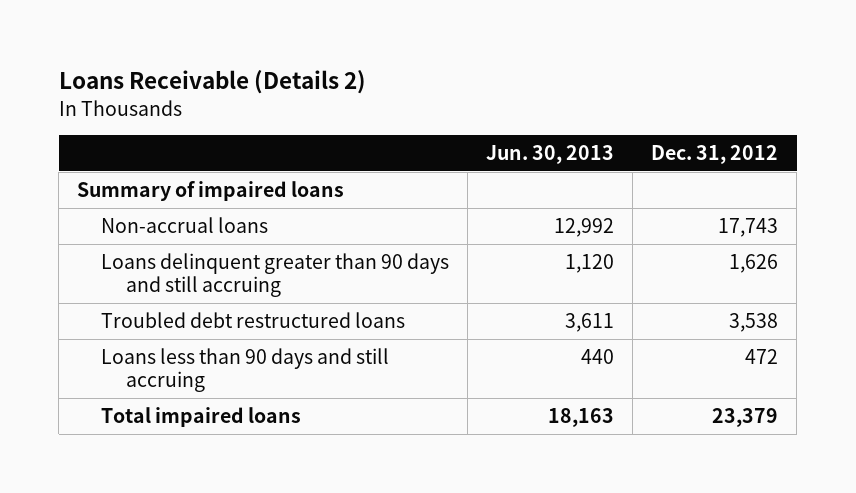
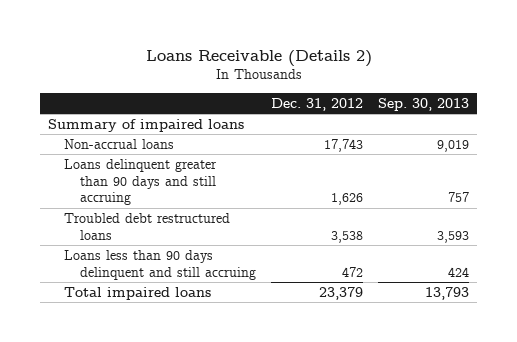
[486,145,615,165] Jun. 30, 2013 -> none
none -> [378,97,470,111] Sep. 30, 2013
[101,347,390,393] Loans less than 90 days and still accruing -> [63,249,257,280] Loans less than 90 days delinquent and still accruing

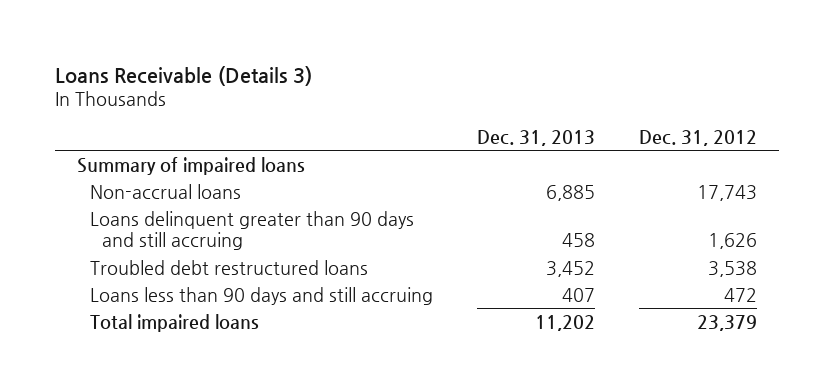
[145,50,372,68] Loans Receivable (Details 2) -> [54,65,312,86] Loans Receivable (Details 3)
[378,97,470,111] Sep. 30, 2013 -> none
none -> [476,129,595,146] Dec. 31, 2013
[63,249,257,280] Loans less than 90 days delinquent and still accruing -> [89,286,433,305] Loans less than 90 days and still accruing

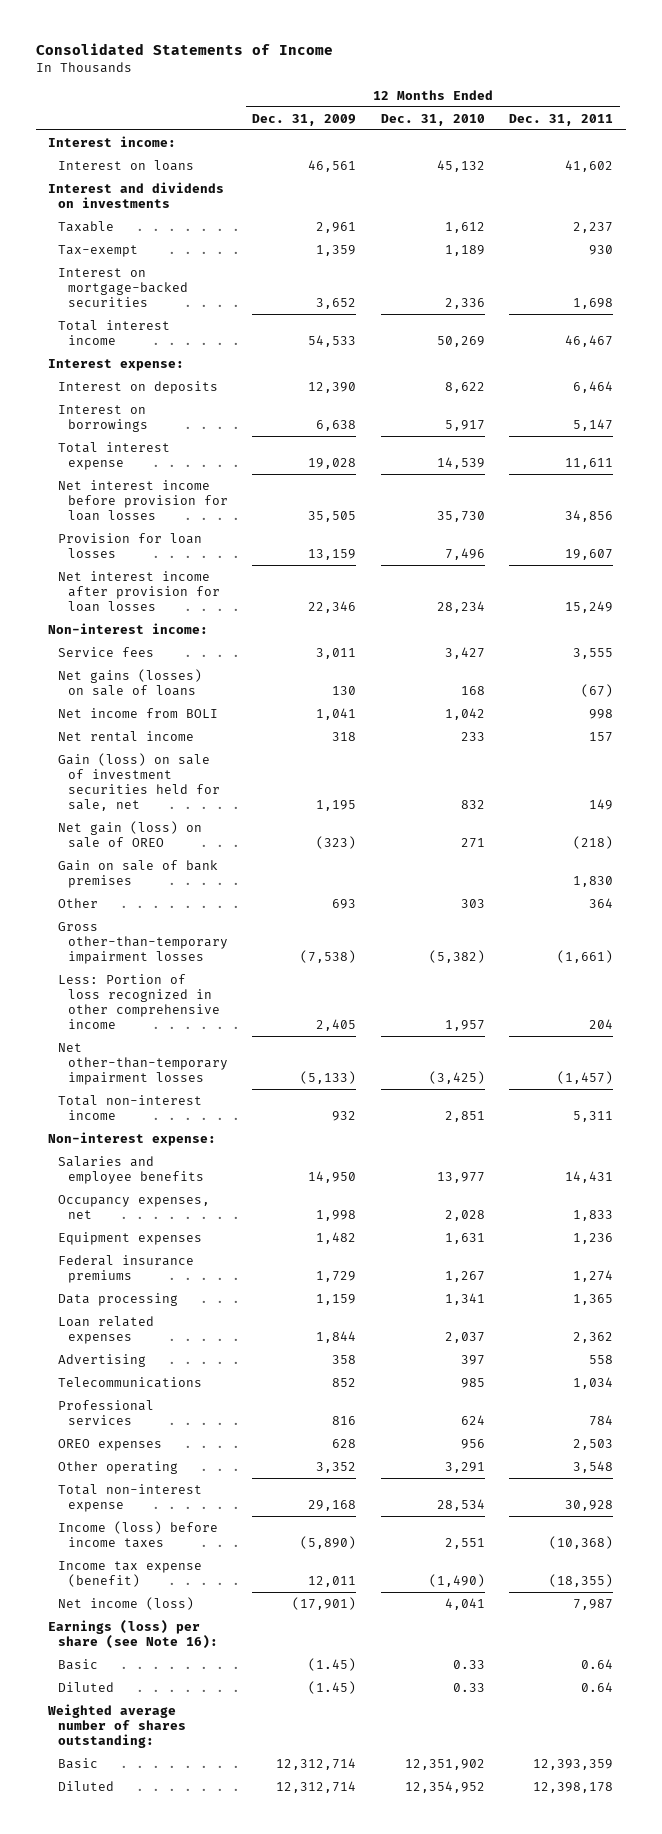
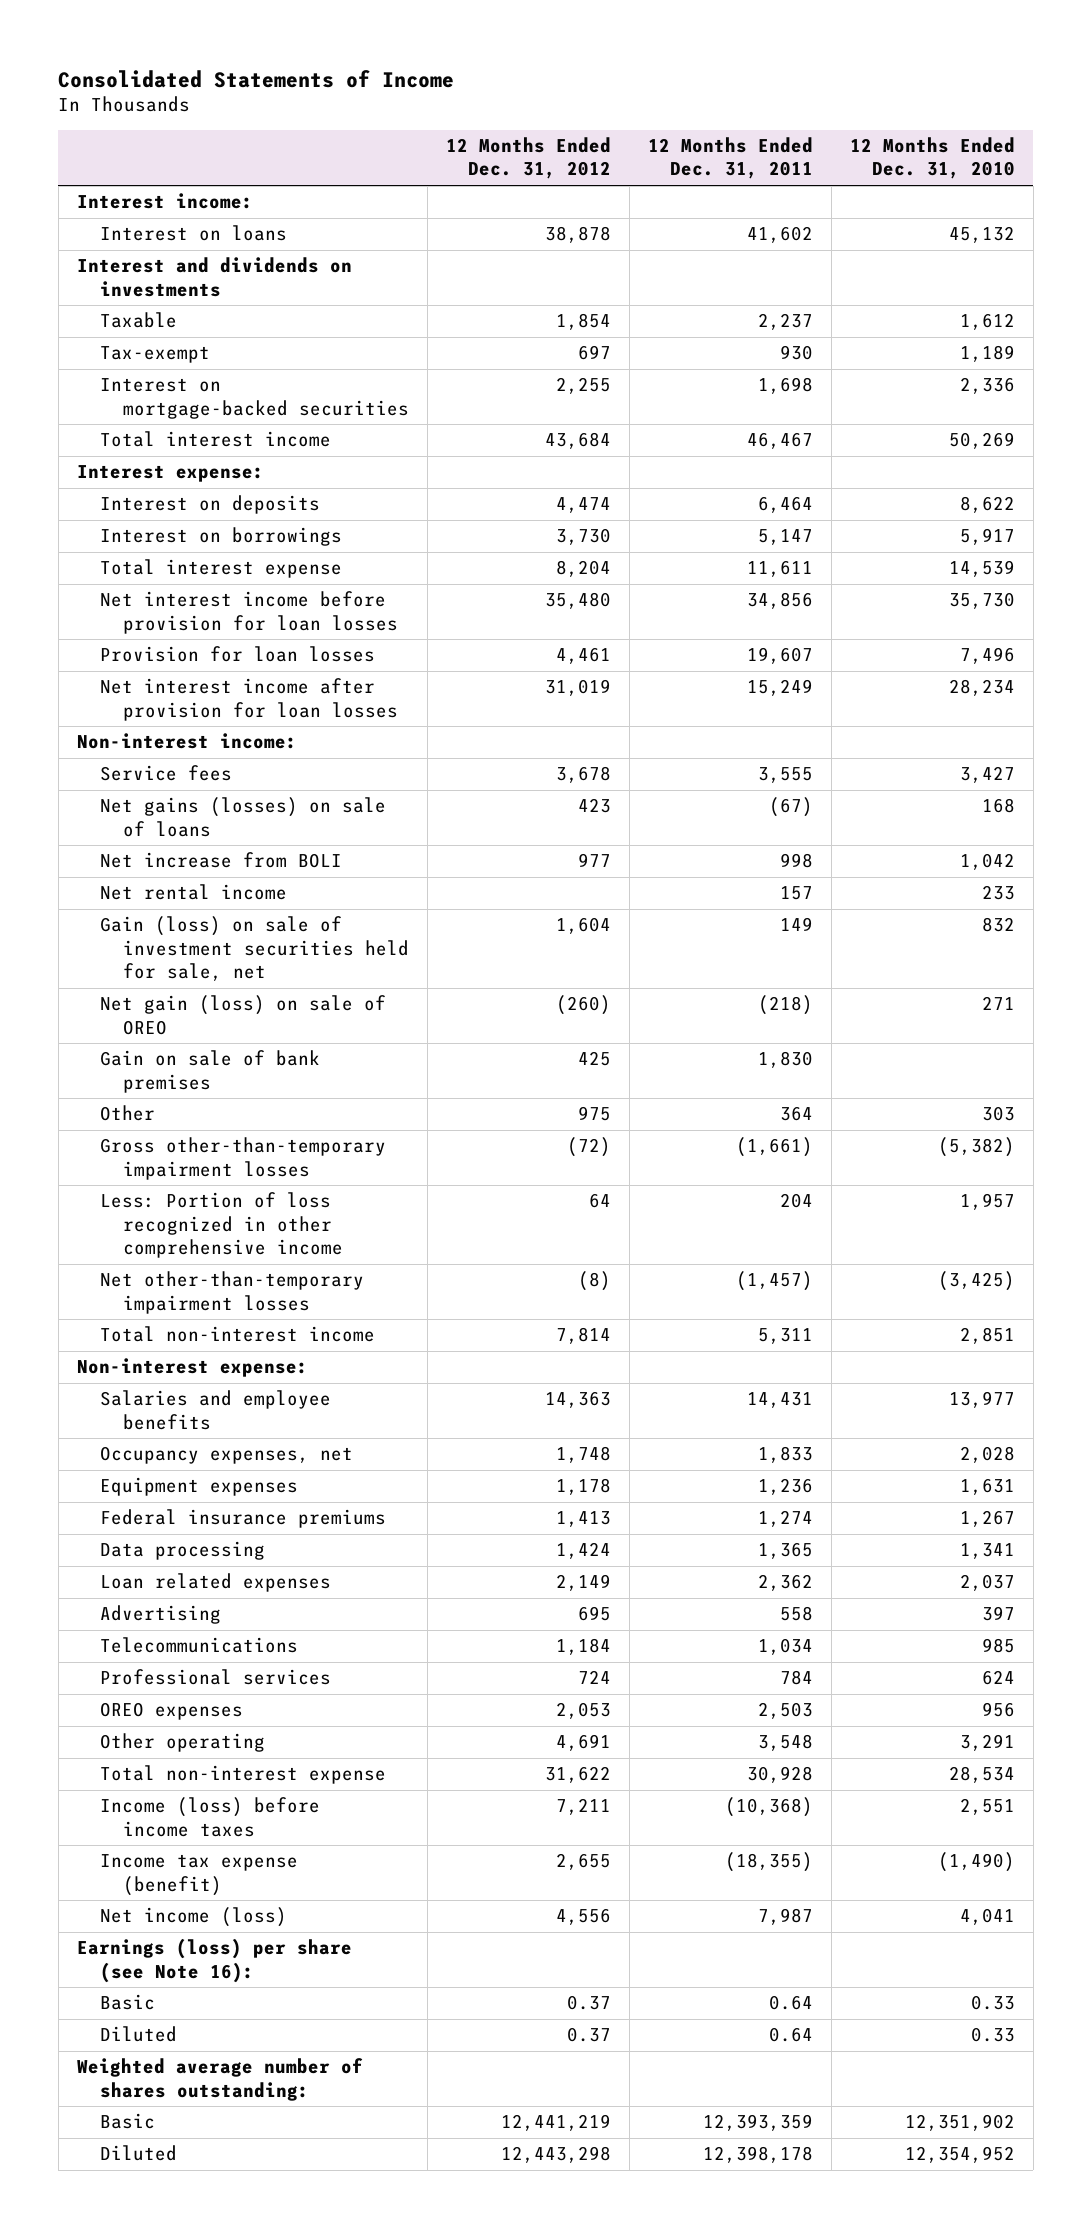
[252,113,357,126] Dec. 31, 2009 -> none
none -> [445,137,611,180] 12 Months Ended Dec. 31, 2012
[57,707,218,718] Net income from BOLI -> [99,852,342,869] Net increase from BOLI

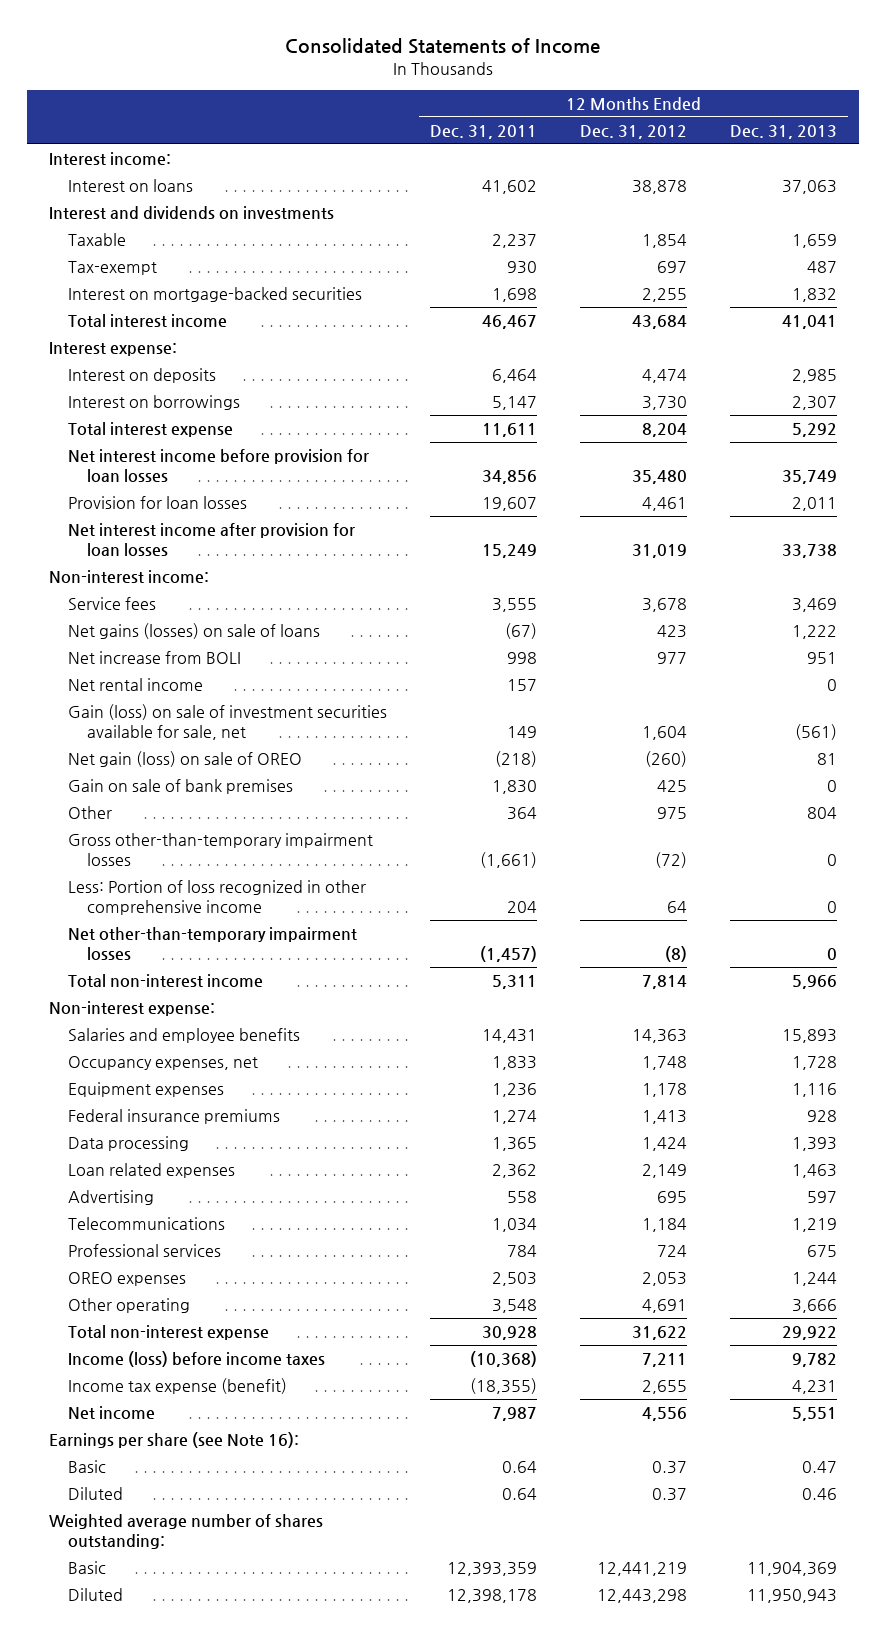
[849,137,1015,180] 12 Months Ended Dec. 31, 2010 -> none
none -> [730,125,838,140] Dec. 31, 2013
[99,916,409,982] Gain (loss) on sale of investment securities held for sale, net -> [67,704,387,741] Gain (loss) on sale of investment securities available for sale, net
[99,1907,287,1928] Net income (loss) -> [67,1406,155,1421] Net income
[76,1938,352,1983] Earnings (loss) per share (see Note 16): -> [48,1432,299,1449] Earnings per share (see Note 16):

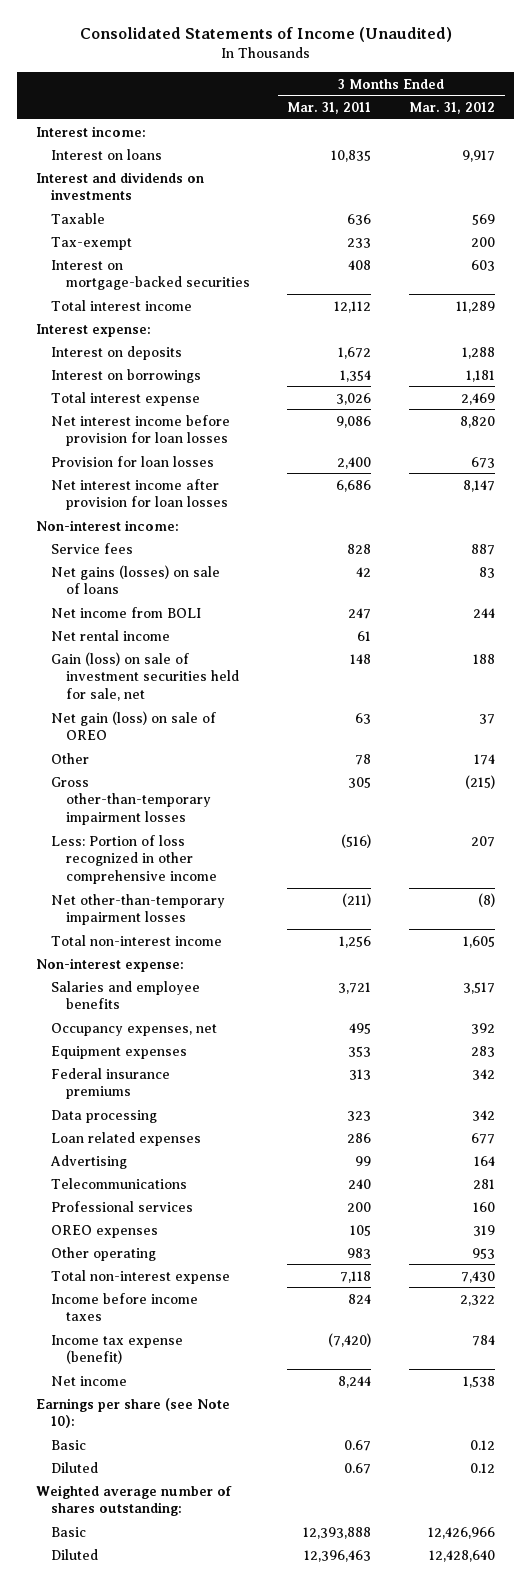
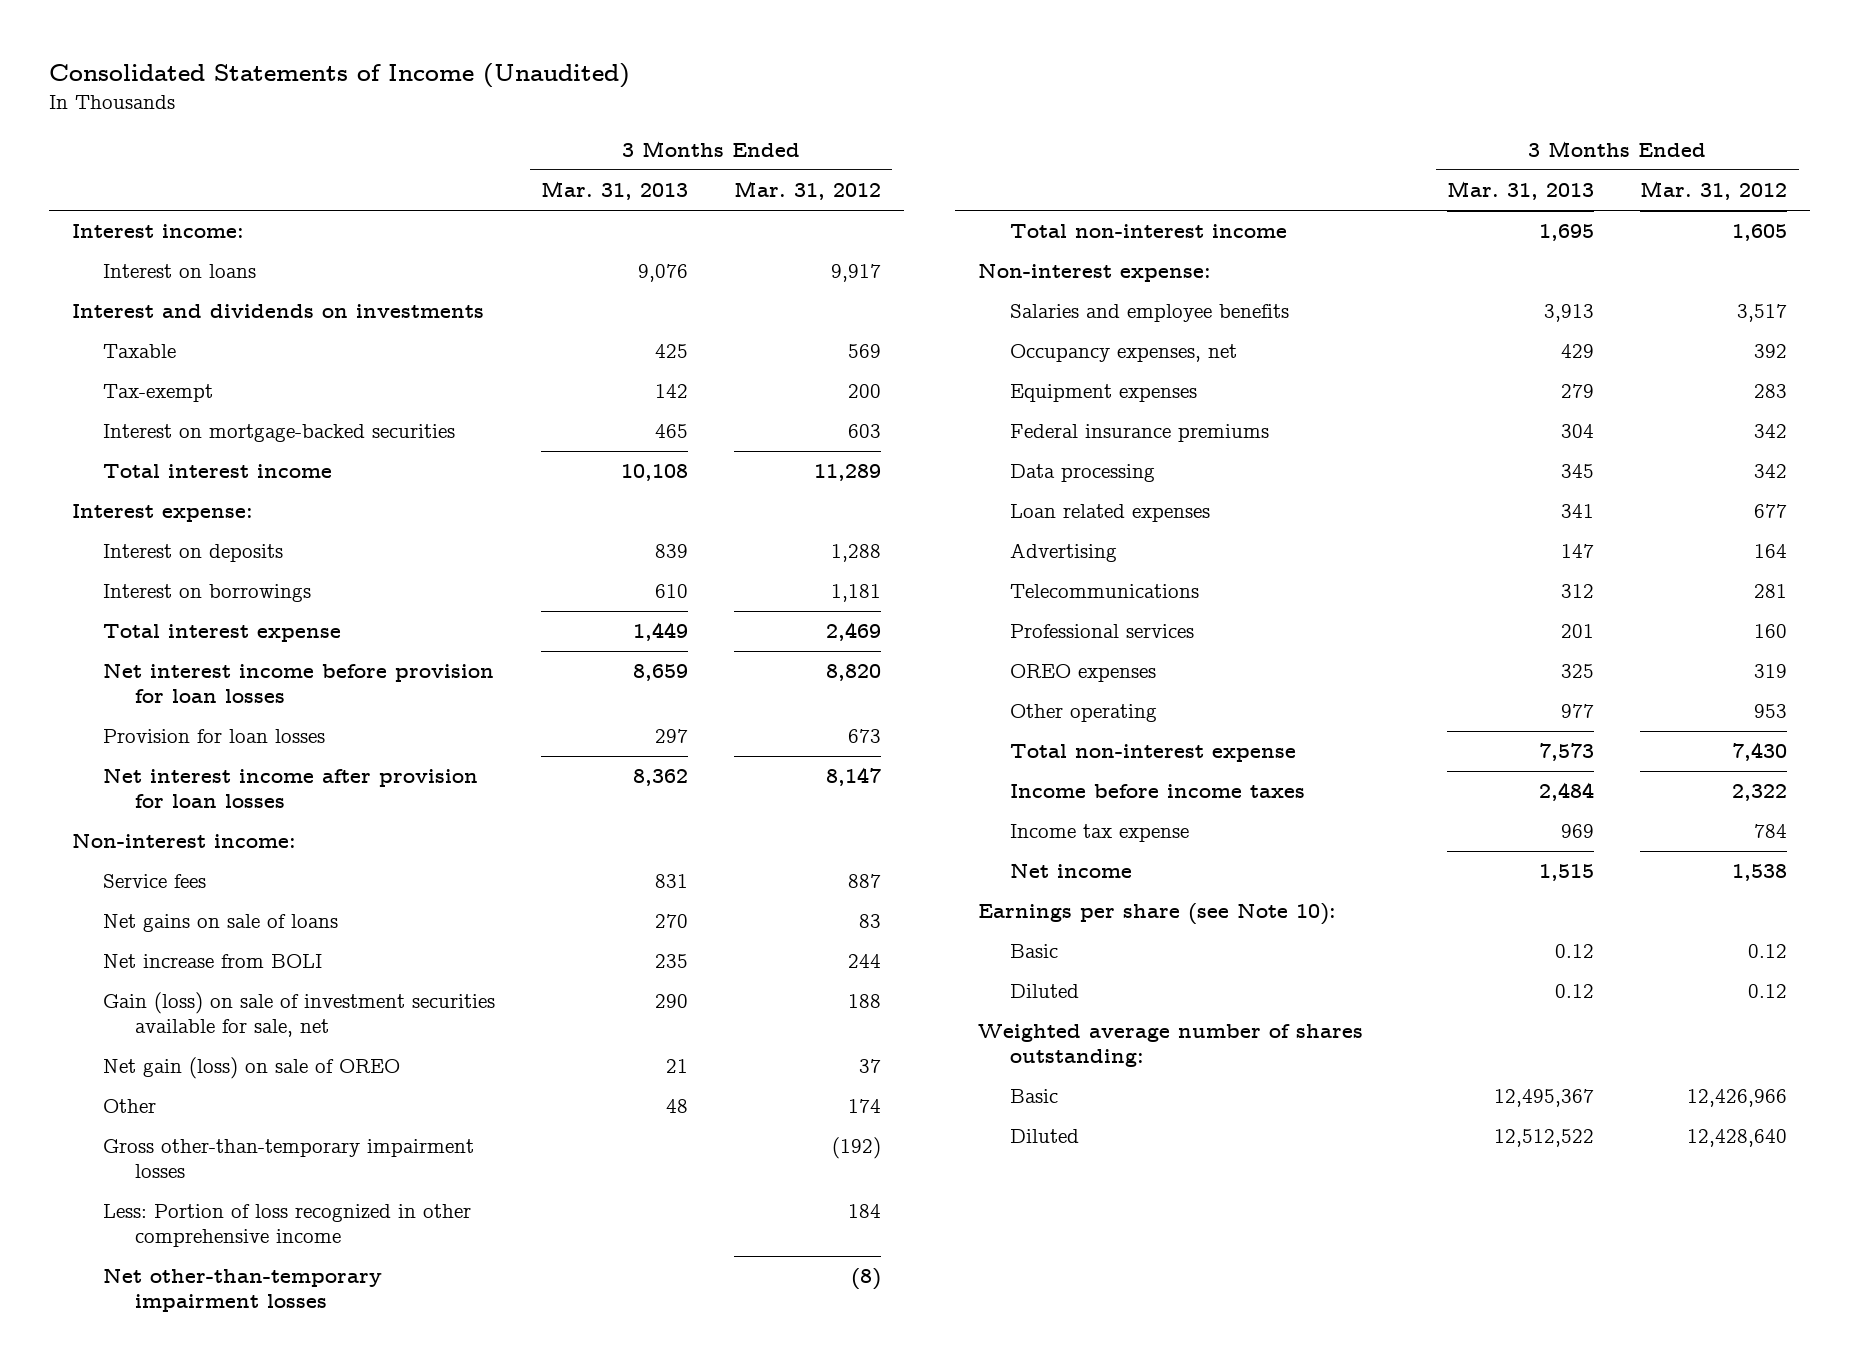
[287,102,372,115] Mar. 31, 2011 -> none
none -> [541,181,689,201] Mar. 31, 2013
[50,629,170,641] Net rental income -> none
[50,564,220,595] Net gains (losses) on sale of loans -> [103,914,339,933] Net gains on sale of loans
[50,606,201,618] Net income from BOLI -> [103,954,323,969] Net increase from BOLI
[50,651,239,702] Gain (loss) on sale of investment securities held for sale, net -> [103,992,496,1038] Gain (loss) on sale of investment securities available for sale, net
[465,774,496,789] (215) -> [831,1137,881,1160] (192)
[471,835,496,847] 207 -> [847,1204,881,1219] 184
[50,1334,183,1365] Income tax expense (benefit) -> [1009,824,1189,843] Income tax expense

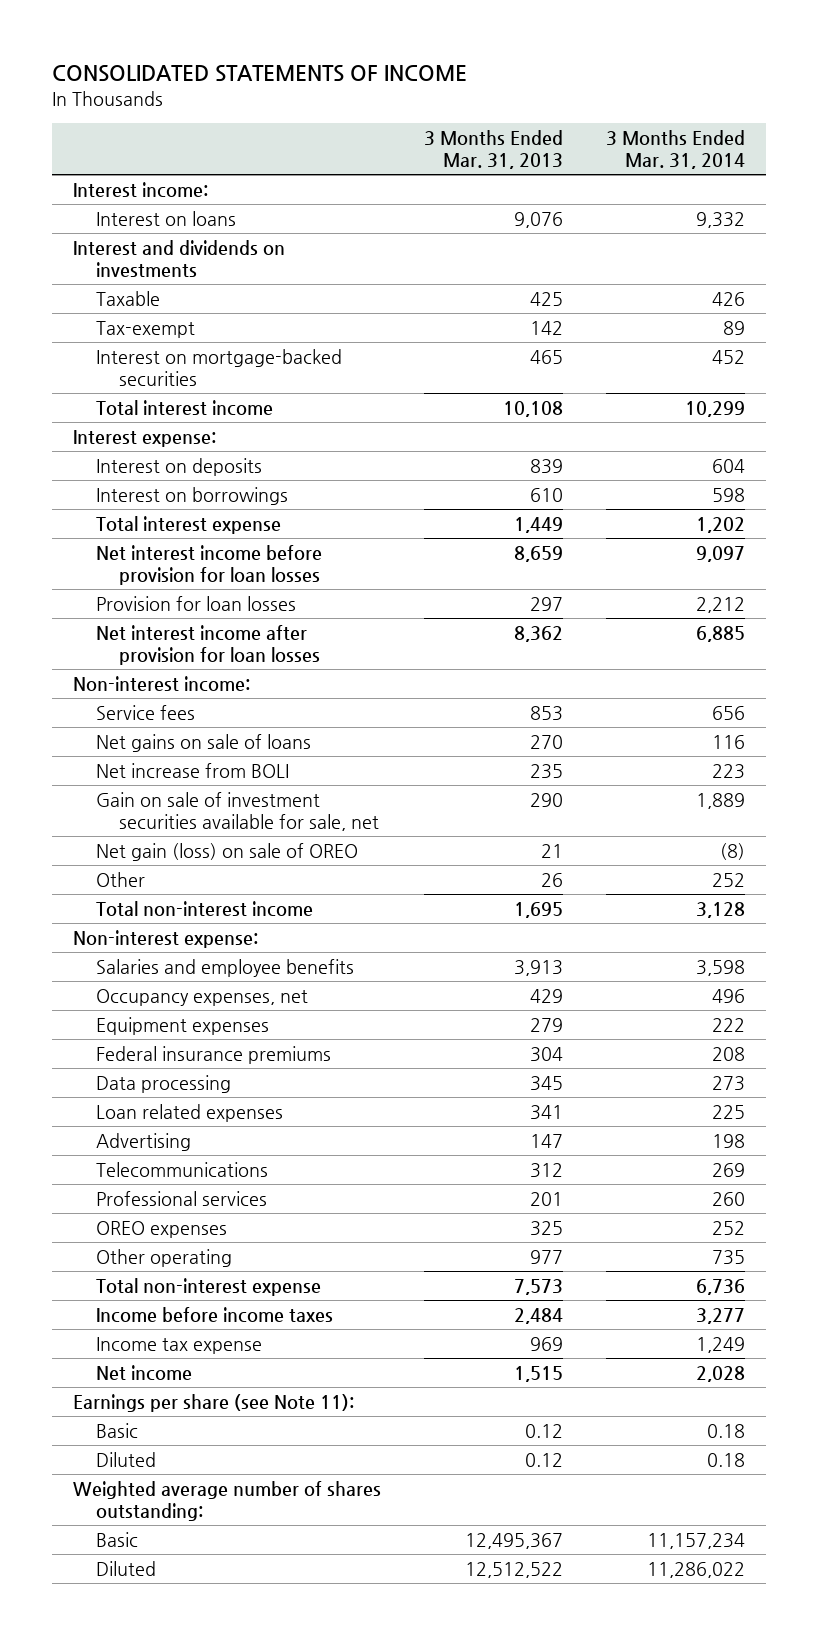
[48,62,630,88] Consolidated Statements of Income (Unaudited) -> [51,65,467,83] CONSOLIDATED STATEMENTS OF INCOME
[733,181,881,201] Mar. 31, 2012 -> none
none -> [605,129,745,170] 3 Months Ended Mar. 31, 2014
[655,874,689,889] 831 -> [529,705,563,721] 853
[103,992,496,1038] Gain (loss) on sale of investment securities available for sale, net -> [95,791,379,832] Gain on sale of investment securities available for sale, net
[103,1139,475,1179] Gross other-than-temporary impairment losses -> none
[103,1204,472,1248] Less: Portion of loss recognized in other comprehensive income -> none
[103,1268,383,1313] Net other-than-temporary impairment losses -> none
[666,1099,689,1114] 48 -> [540,872,563,887] 26
[978,903,1337,926] Earnings per share (see Note 10): -> [73,1393,355,1412] Earnings per share (see Note 11):

